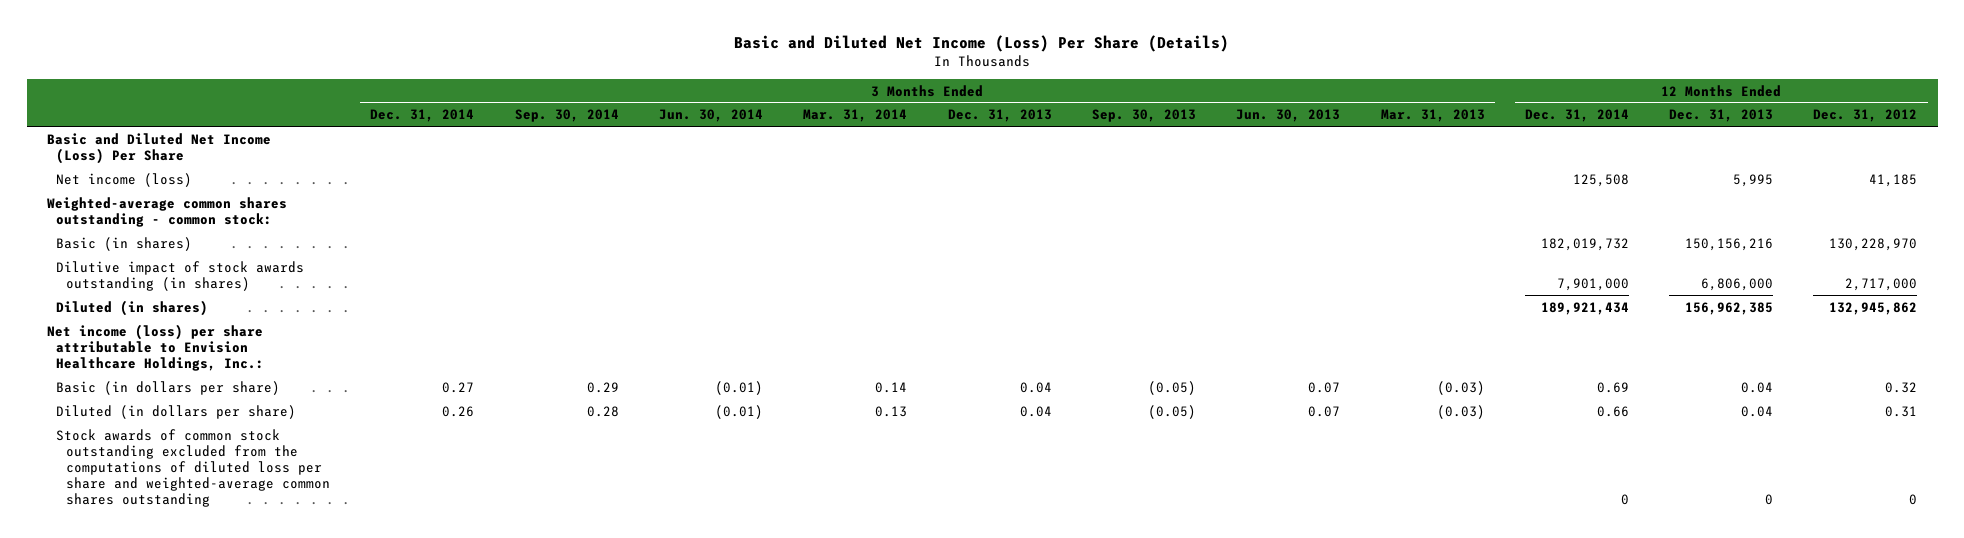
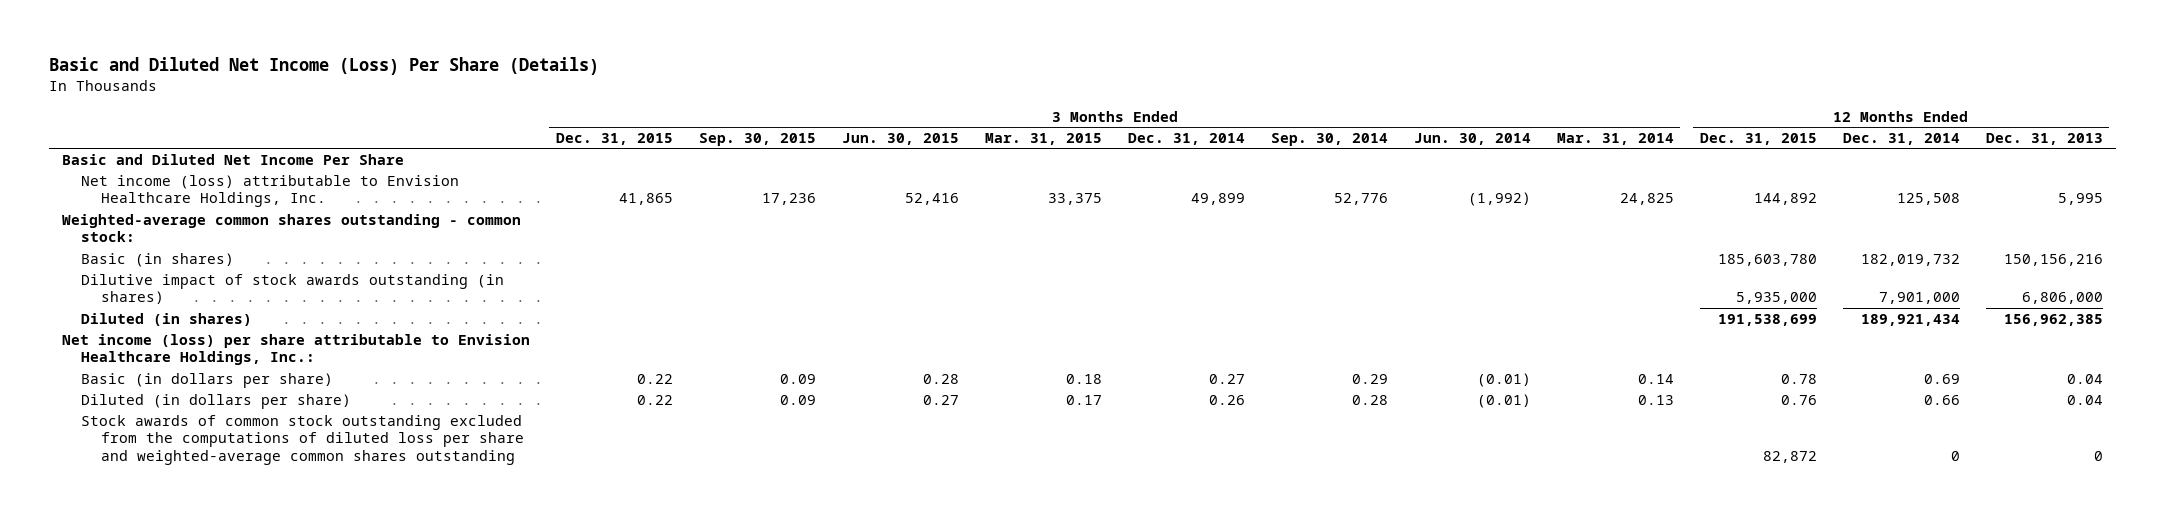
[947,109,1052,123] Dec. 31, 2013 -> none
[1091,109,1196,123] Sep. 30, 2013 -> none
[1236,109,1341,123] Jun. 30, 2013 -> none
[1380,109,1485,123] Mar. 31, 2013 -> none
[1813,109,1918,123] Dec. 31, 2012 -> none
none -> [555,132,673,145] Dec. 31, 2015
none -> [698,132,816,146] Sep. 30, 2015
none -> [841,132,959,145] Jun. 30, 2015
none -> [984,132,1102,145] Mar. 31, 2015
none -> [1699,132,1817,145] Dec. 31, 2015
[56,172,193,187] Net income (loss) -> none
[46,132,271,164] Basic and Diluted Net Income (Loss) Per Share -> [61,153,404,165] Basic and Diluted Net Income Per Share
none -> [81,174,460,208] Net income (loss) attributable to Envision Healthcare Holdings, Inc.

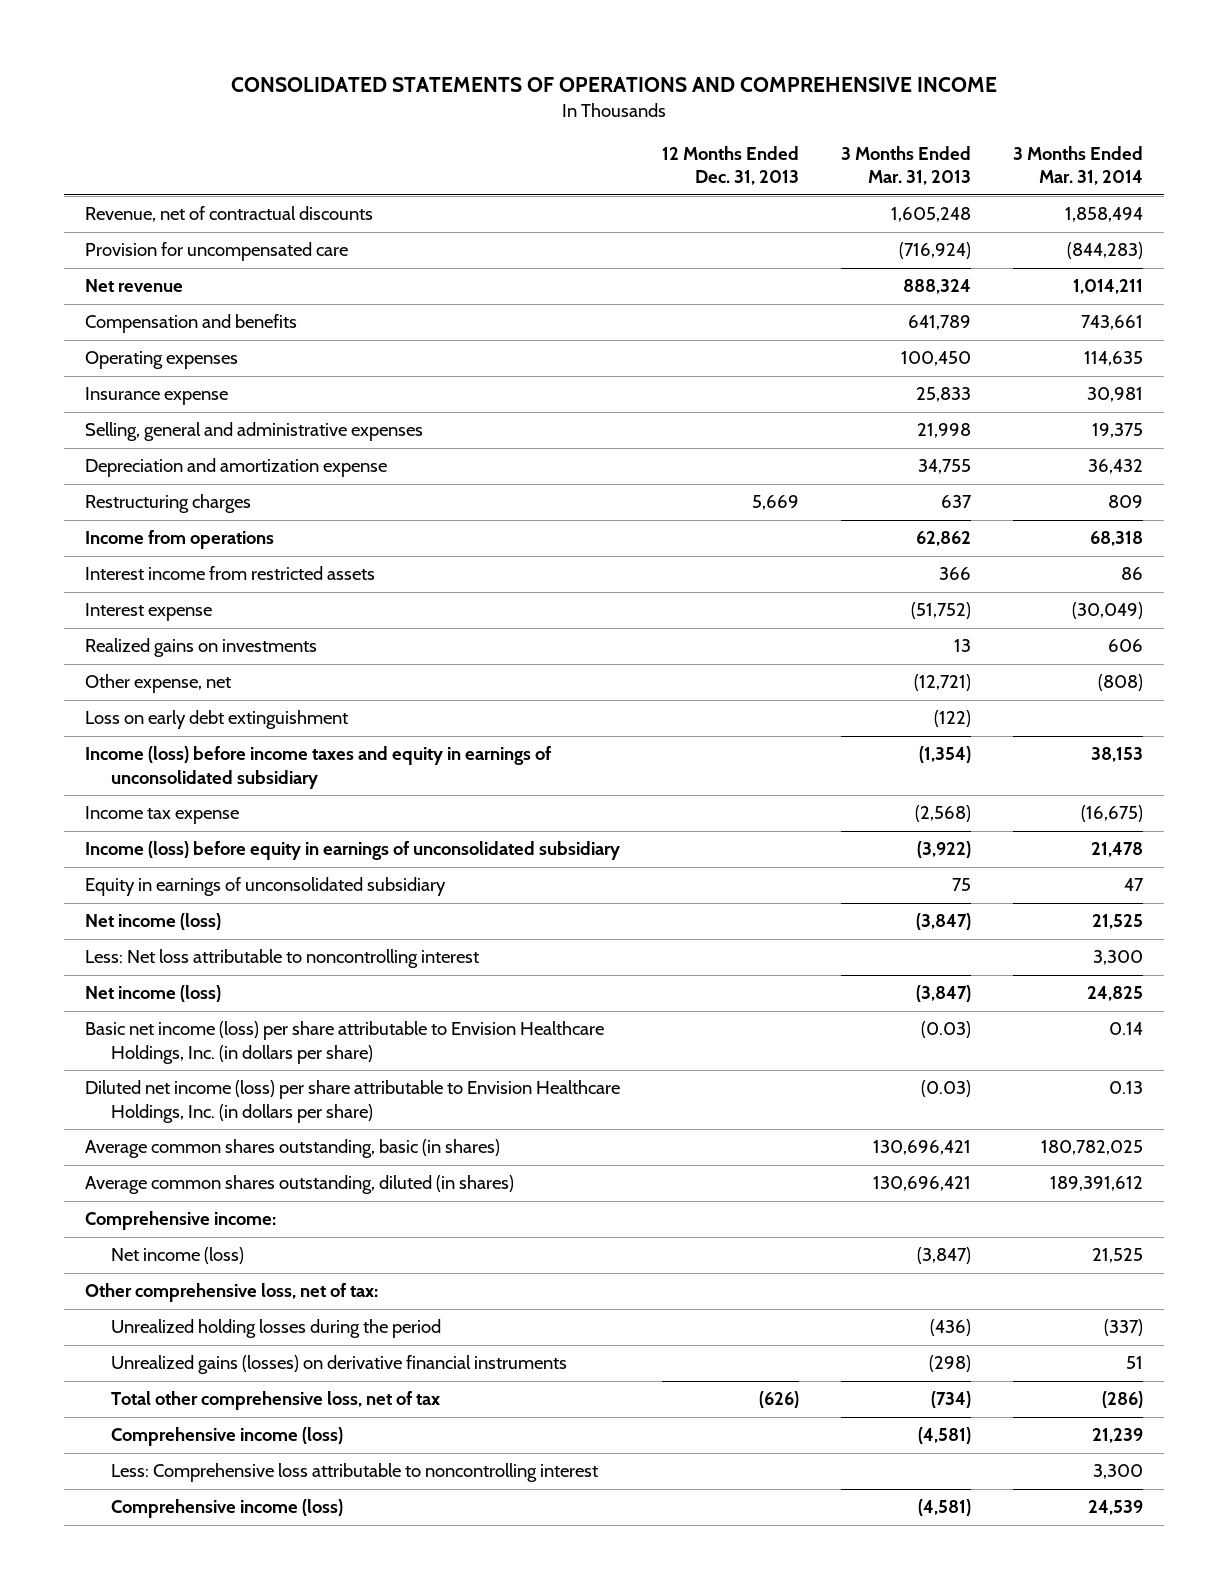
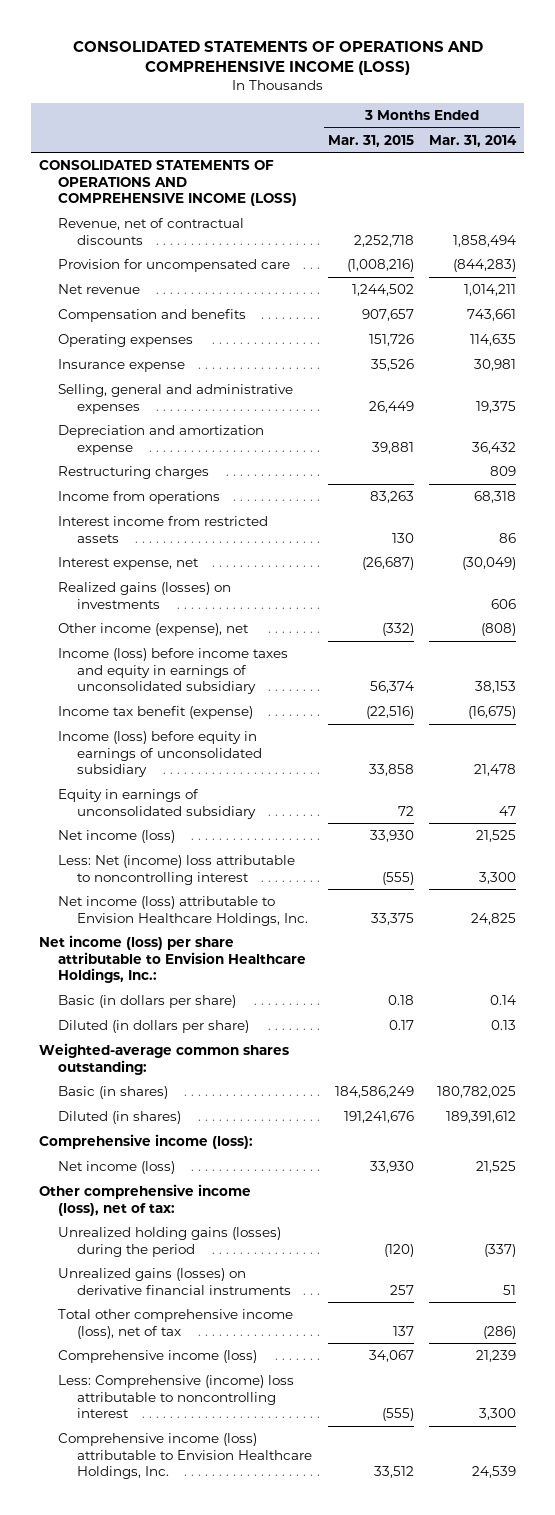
[230,77,997,93] CONSOLIDATED STATEMENTS OF OPERATIONS AND COMPREHENSIVE INCOME -> [72,40,483,76] CONSOLIDATED STATEMENTS OF OPERATIONS AND COMPREHENSIVE INCOME (LOSS)
[661,145,799,186] 12 Months Ended Dec. 31, 2013 -> none
[840,145,971,186] 3 Months Ended Mar. 31, 2013 -> none
none -> [327,134,414,147] Mar. 31, 2015
none -> [38,159,297,207] CONSOLIDATED STATEMENTS OF OPERATIONS AND COMPREHENSIVE INCOME (LOSS)
[84,710,348,730] Loss on early debt extinguishment -> none
[84,603,212,622] Interest expense -> [57,556,199,570] Interest expense, net
[84,638,317,658] Realized gains on investments -> [57,581,231,609] Realized gains (losses) on investments
[84,674,231,694] Other expense, net -> [57,622,249,636] Other income (expense), net
[84,806,239,825] Income tax expense -> [57,705,253,719] Income tax benefit (expense)
[84,949,479,969] Less: Net loss attributable to noncontrolling interest -> [57,854,295,885] Less: Net (income) loss attributable to noncontrolling interest
[84,985,221,1003] Net income (loss) -> [57,895,308,926] Net income (loss) attributable to Envision Healthcare Holdings, Inc.
none -> [38,934,306,984] Net income (loss) per share attributable to Envision Healthcare Holdings, Inc.:
[84,1021,604,1065] Basic net income (loss) per share attributable to Envision Healthcare Holdings, Inc. (in dollars per share) -> [57,994,236,1008] Basic (in dollars per share)
[84,1080,620,1124] Diluted net income (loss) per share attributable to Envision Healthcare Holdings, Inc. (in dollars per share) -> [57,1019,249,1033] Diluted (in dollars per share)
none -> [38,1042,289,1075] Weighted-average common shares outstanding:
[84,1139,500,1159] Average common shares outstanding, basic (in shares) -> [57,1085,168,1099] Basic (in shares)
[84,1175,514,1195] Average common shares outstanding, diluted (in shares) -> [57,1110,181,1124] Diluted (in shares)
[84,1211,276,1231] Comprehensive income: -> [38,1133,253,1149] Comprehensive income (loss):
[84,1283,378,1303] Other comprehensive loss, net of tax: -> [38,1183,251,1216] Other comprehensive income (loss), net of tax:
[110,1319,441,1339] Unrealized holding losses during the period -> [57,1226,281,1257] Unrealized holding gains (losses) during the period
[110,1391,440,1411] Total other comprehensive loss, net of tax -> [57,1308,293,1339] Total other comprehensive income (loss), net of tax
[110,1463,598,1483] Less: Comprehensive loss attributable to noncontrolling interest -> [57,1374,294,1419] Less: Comprehensive (income) loss attributable to noncontrolling interest
[110,1499,343,1519] Comprehensive income (loss) -> [57,1432,312,1480] Comprehensive income (loss) attributable to Envision Healthcare Holdings, Inc.

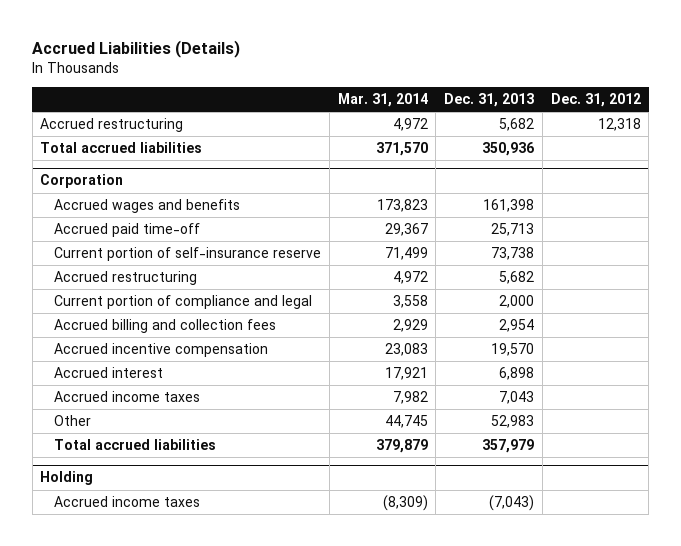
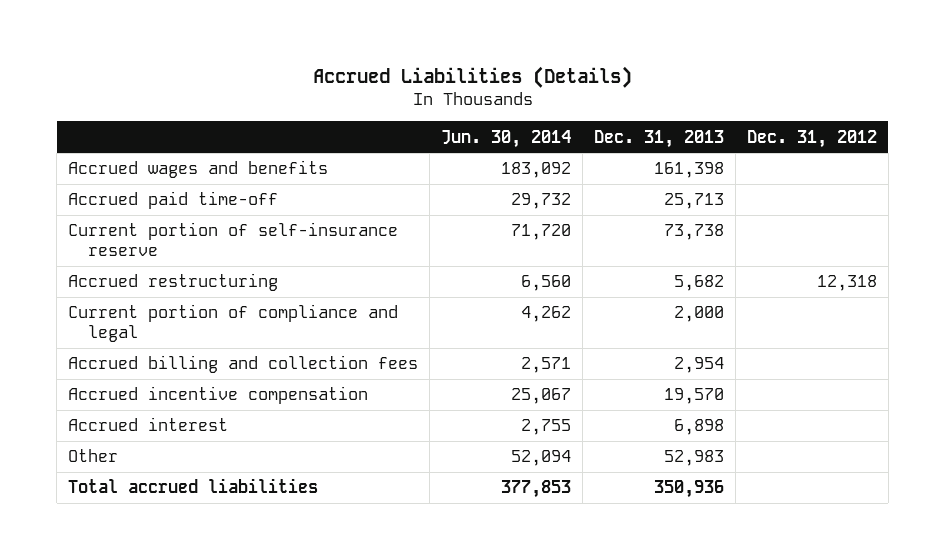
[337,92,428,107] Mar. 31, 2014 -> none
none -> [441,129,572,148] Jun. 30, 2014
[40,174,124,189] Corporation -> none
[54,271,198,286] Accrued restructuring -> none
[40,118,184,133] Accrued restructuring -> [68,273,279,292] Accrued restructuring
[54,391,201,403] Accrued income taxes -> none
[54,439,217,451] Total accrued liabilities -> none
[40,471,94,486] Holding -> none
[54,496,201,508] Accrued income taxes -> none
[40,142,203,154] Total accrued liabilities -> [68,478,319,494] Total accrued liabilities

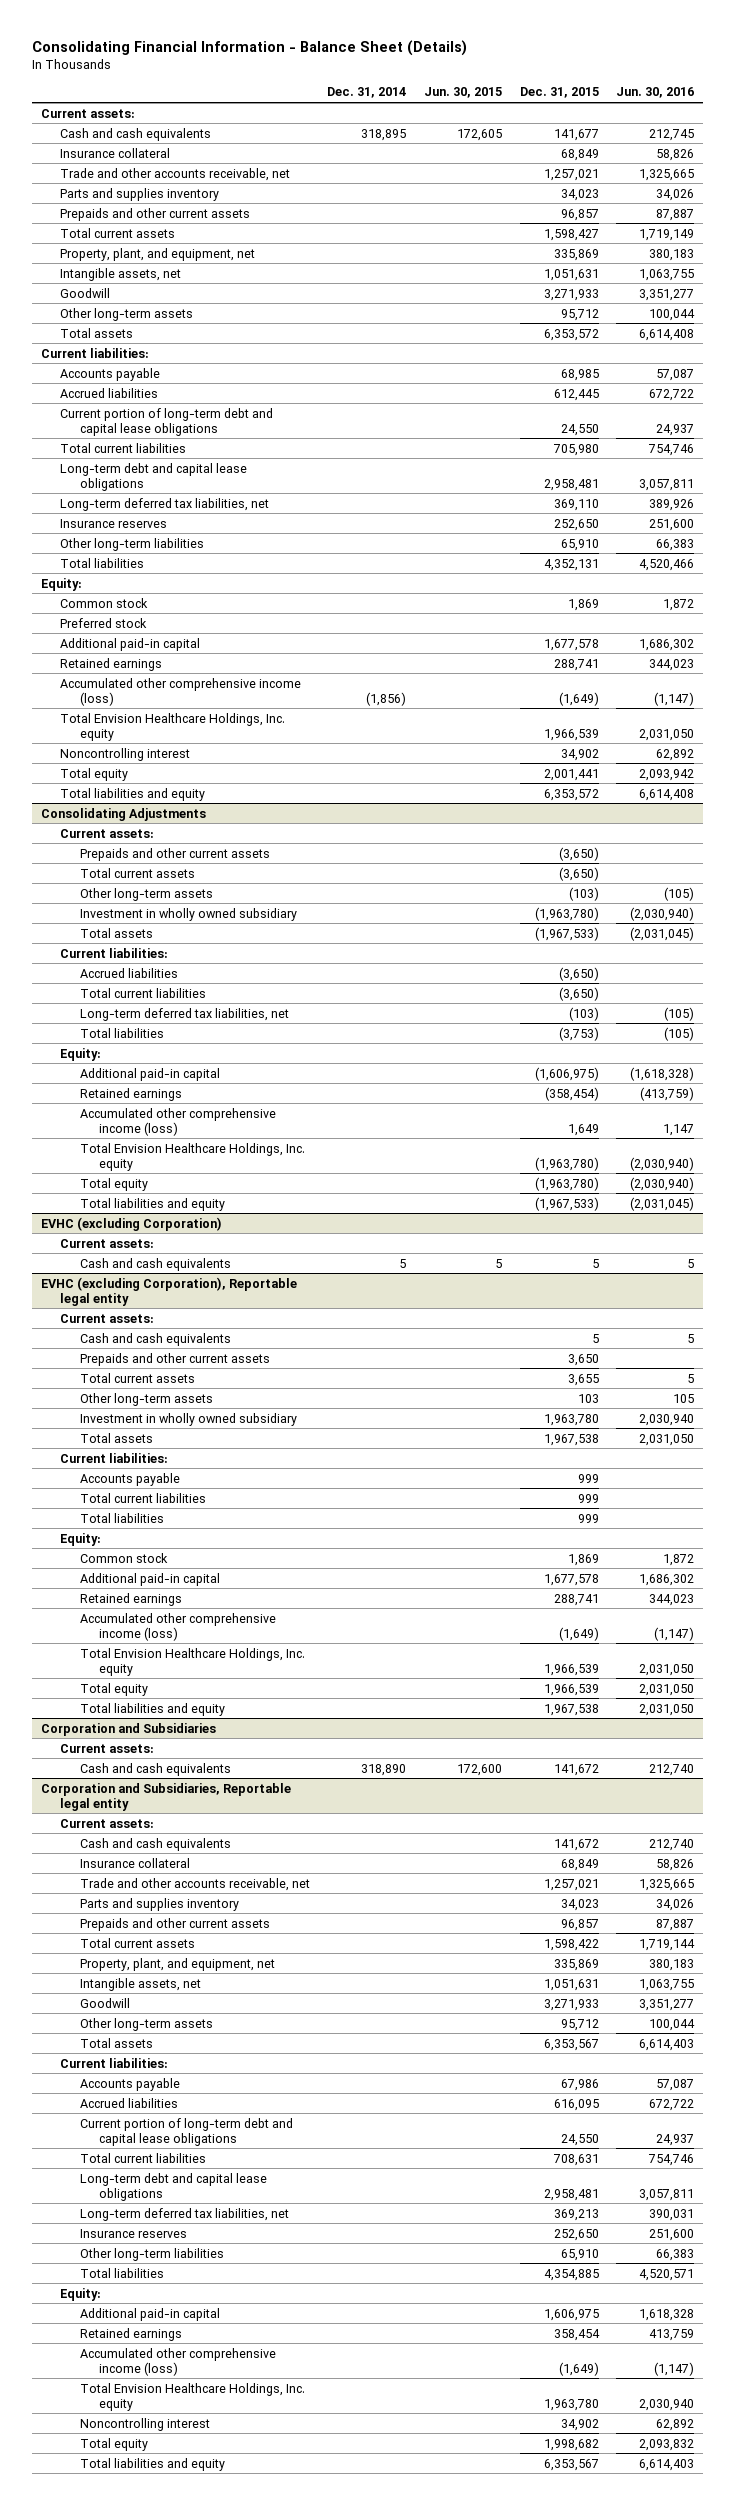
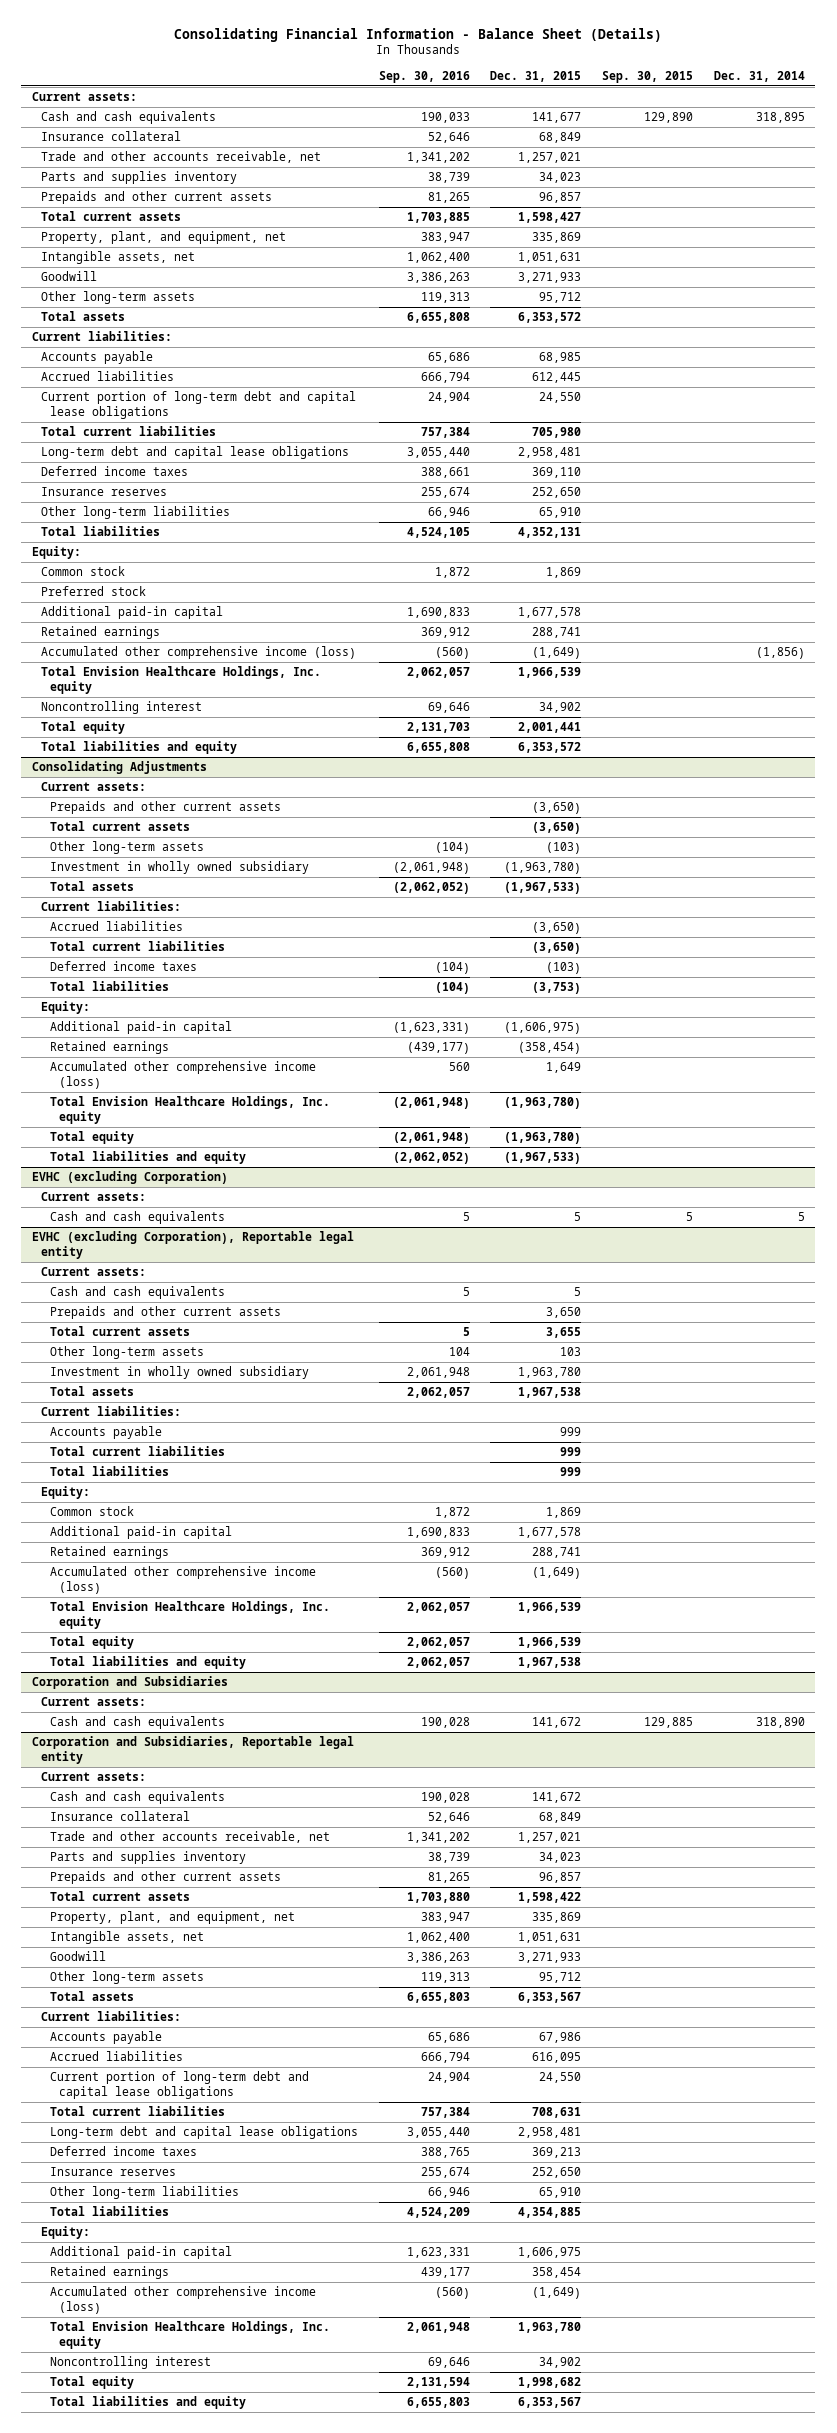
[424,87,503,99] Jun. 30, 2015 -> none
[616,87,695,99] Jun. 30, 2016 -> none
none -> [378,70,470,83] Sep. 30, 2016
none -> [602,70,694,83] Sep. 30, 2015
[60,497,270,511] Long-term deferred tax liabilities, net -> [40,466,188,477] Deferred income taxes
[79,1007,289,1021] Long-term deferred tax liabilities, net -> [49,961,197,972] Deferred income taxes
[79,2207,289,2221] Long-term deferred tax liabilities, net -> [49,2146,197,2157] Deferred income taxes

